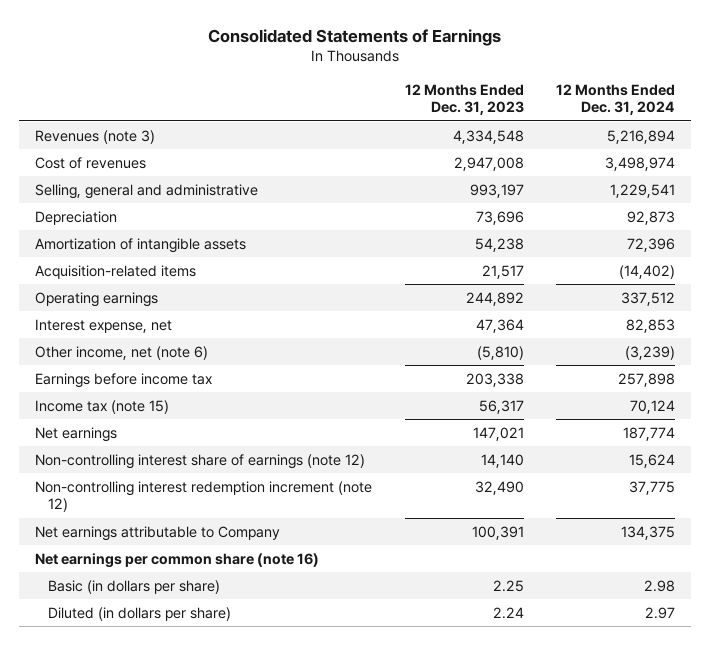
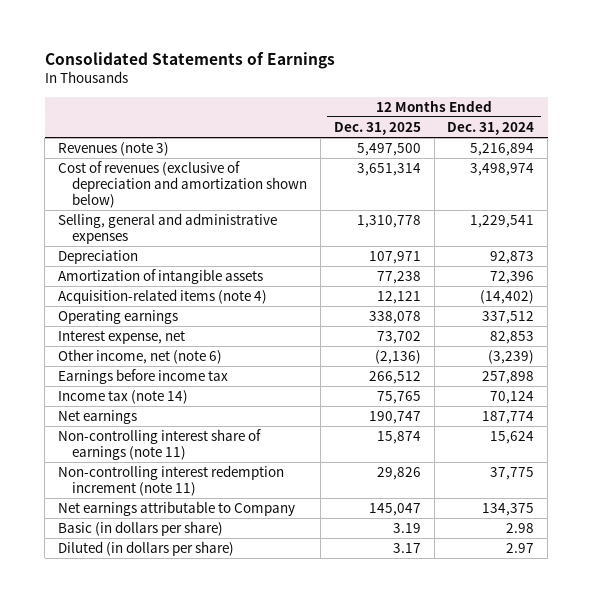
[404,83,524,116] 12 Months Ended Dec. 31, 2023 -> none
none -> [333,121,421,135] Dec. 31, 2025
[35,156,147,169] Cost of revenues -> [58,161,308,208] Cost of revenues (exclusive of depreciation and amortization shown below)
[35,183,259,199] Selling, general and administrative -> [58,213,278,244] Selling, general and administrative expenses
[35,264,197,279] Acquisition-related items -> [58,289,268,305] Acquisition-related items (note 4)
[35,399,170,414] Income tax (note 15) -> [58,390,189,405] Income tax (note 14)
[35,453,366,469] Non-controlling interest share of earnings (note 12) -> [58,429,262,460] Non-controlling interest share of earnings (note 11)
[35,480,373,513] Non-controlling interest redemption increment (note 12) -> [58,465,285,496] Non-controlling interest redemption increment (note 11)
[35,552,320,568] Net earnings per common share (note 16) -> none

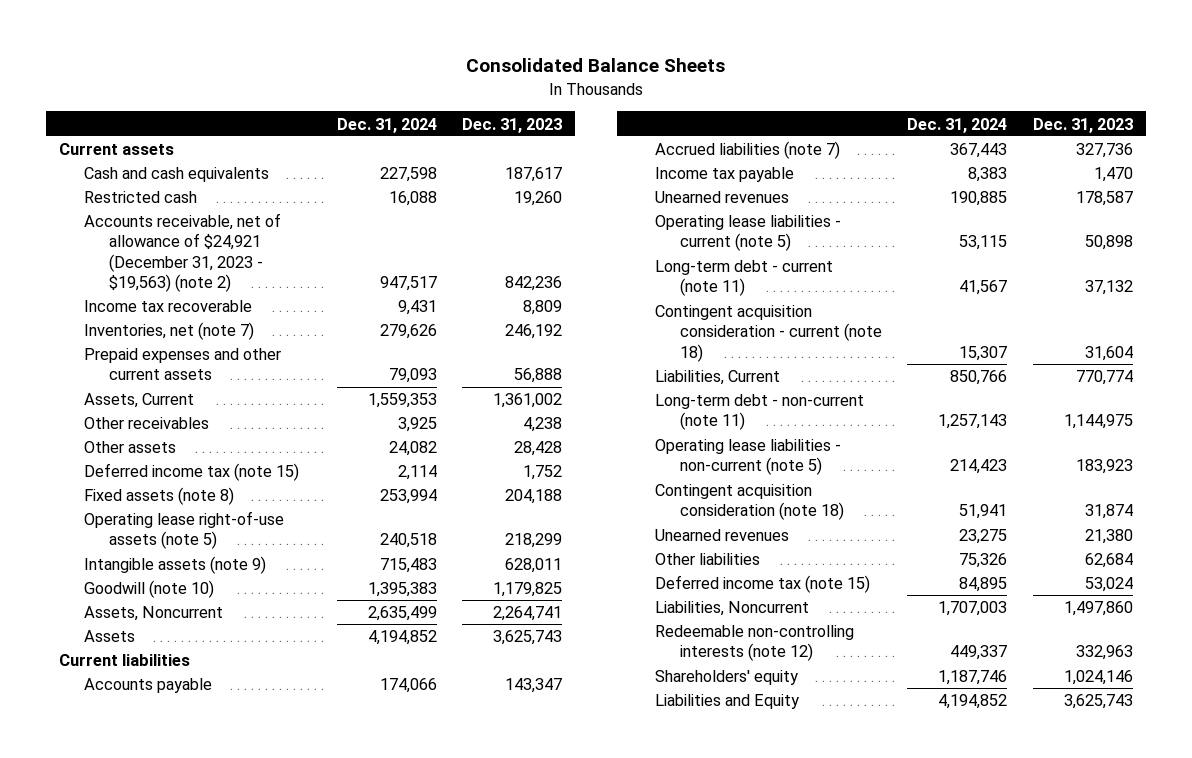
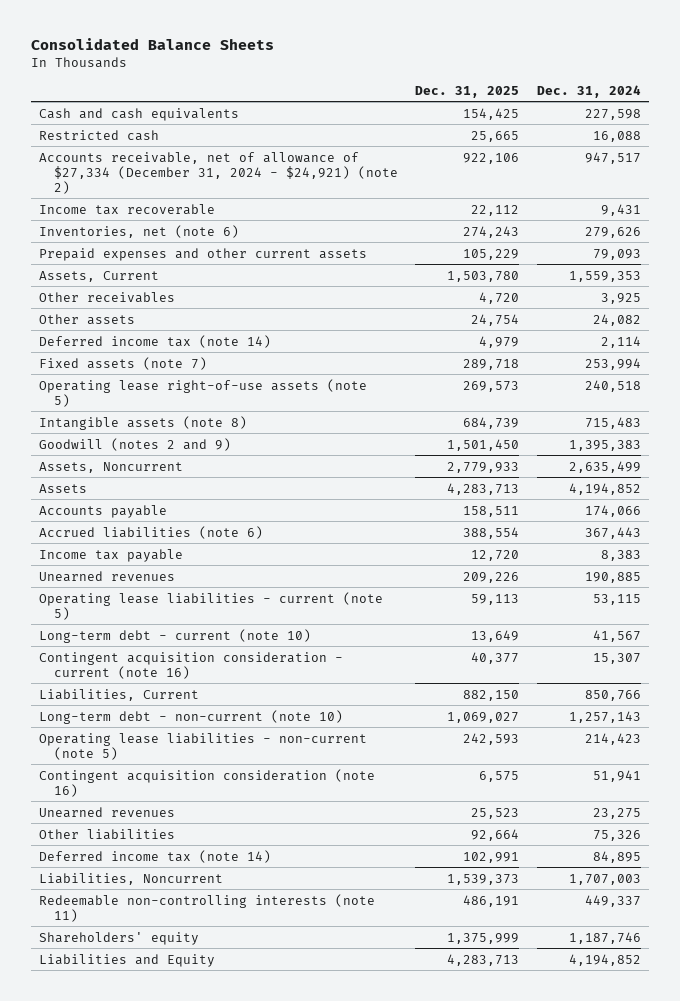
[462,117,563,133] Dec. 31, 2023 -> none
none -> [415,85,520,98] Dec. 31, 2025
[59,143,175,156] Current assets -> none
[84,213,282,292] Accounts receivable, net of allowance of $24,921 (December 31, 2023 - $19,563) (note 2) -> [39,151,399,194] Accounts receivable, net of allowance of $27,334 (December 31, 2024 - $24,921) (note 2)
[84,322,255,341] Inventories, net (note 7) -> [39,224,240,238] Inventories, net (note 6)
[84,463,300,482] Deferred income tax (note 15) -> [39,334,272,348] Deferred income tax (note 14)
[84,487,235,506] Fixed assets (note 8) -> [39,356,208,370] Fixed assets (note 7)
[84,556,267,575] Intangible assets (note 9) -> [39,415,248,430] Intangible assets (note 8)
[84,580,215,599] Goodwill (note 10) -> [39,437,232,451] Goodwill (notes 2 and 9)
[59,654,191,667] Current liabilities -> none
[654,141,840,160] Accrued liabilities (note 7) -> [39,525,264,539] Accrued liabilities (note 6)
[654,260,833,297] Long-term debt - current (note 11) -> [39,628,312,643] Long-term debt - current (note 10)
[654,305,882,362] Contingent acquisition consideration - current (note 18) -> [39,651,344,679] Contingent acquisition consideration - current (note 16)
[654,394,864,431] Long-term debt - non-current (note 11) -> [39,709,344,724] Long-term debt - non-current (note 10)
[654,484,844,521] Contingent acquisition consideration (note 18) -> [39,768,376,797] Contingent acquisition consideration (note 16)
[654,575,870,594] Deferred income tax (note 15) -> [39,849,272,863] Deferred income tax (note 14)
[654,625,854,662] Redeemable non-controlling interests (note 12) -> [39,893,376,922] Redeemable non-controlling interests (note 11)

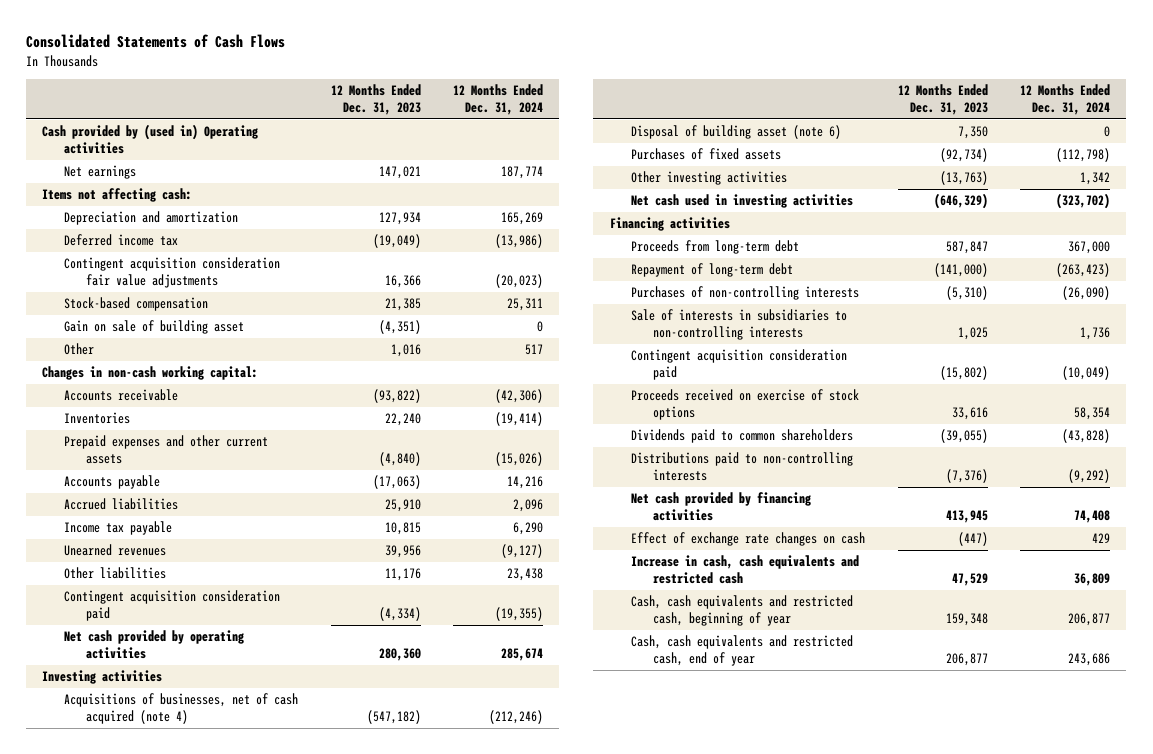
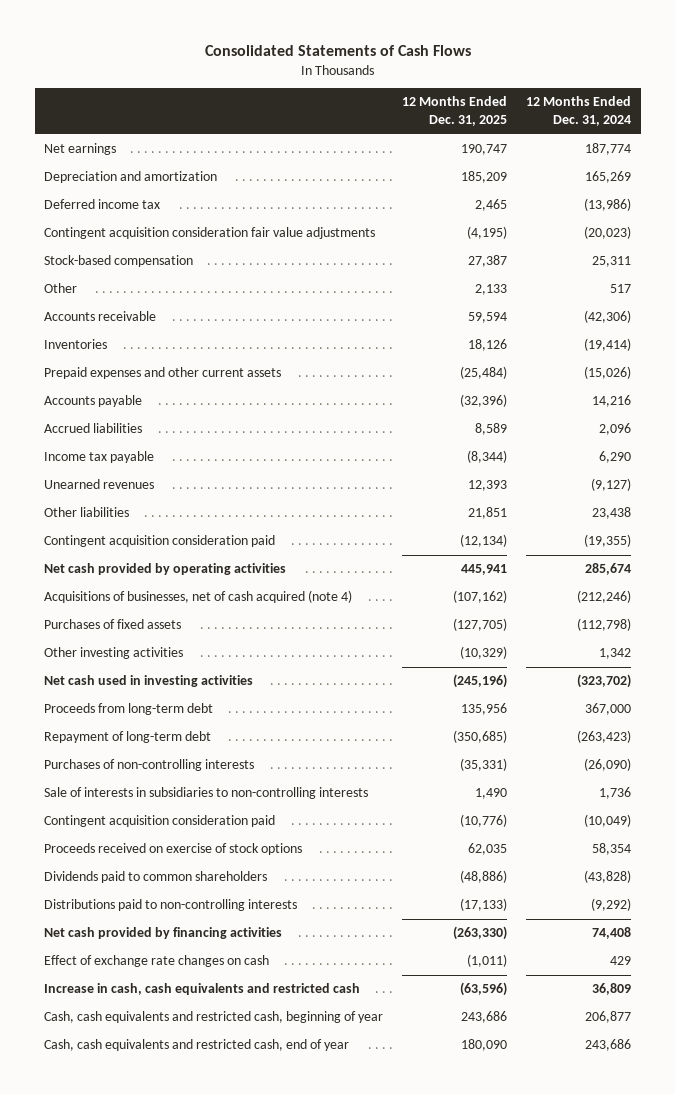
[330,84,421,116] 12 Months Ended Dec. 31, 2023 -> none
none -> [402,96,508,127] 12 Months Ended Dec. 31, 2025
[42,124,259,155] Cash provided by (used in) Operating activities -> none
[42,188,193,203] Items not affecting cash: -> none
[64,320,245,335] Gain on sale of building asset -> none
[42,366,259,381] Changes in non-cash working capital: -> none
[42,670,163,685] Investing activities -> none
[631,125,842,140] Disposal of building asset (note 6) -> none
[609,217,730,232] Financing activities -> none

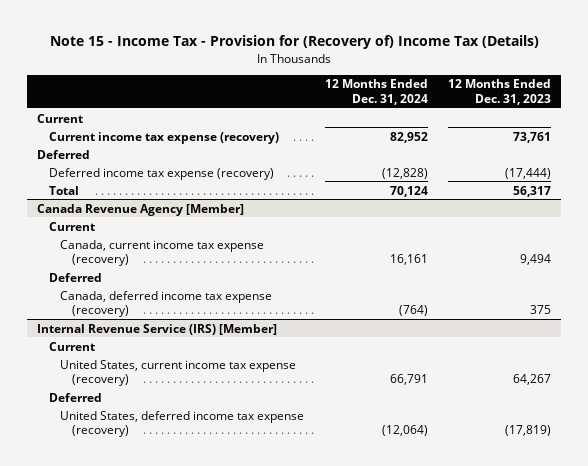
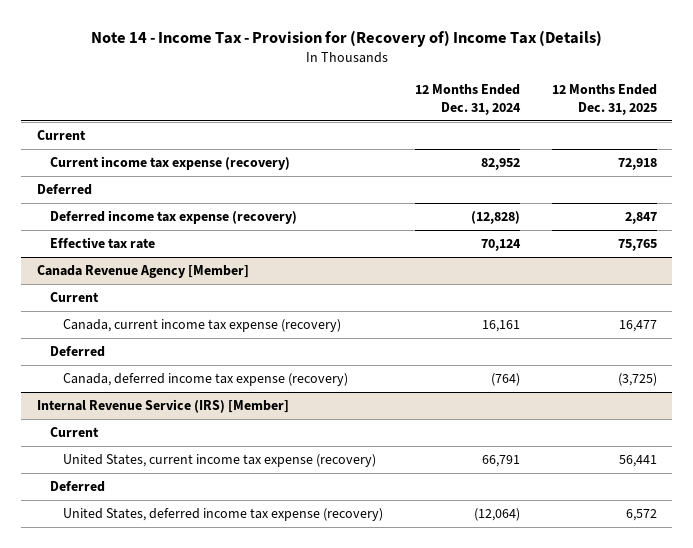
[49,35,539,50] Note 15 - Income Tax - Provision for (Recovery of) Income Tax (Details) -> [90,29,602,47] Note 14 - Income Tax - Provision for (Recovery of) Income Tax (Details)
[447,79,551,105] 12 Months Ended Dec. 31, 2023 -> none
none -> [551,84,657,116] 12 Months Ended Dec. 31, 2025
[48,185,79,195] Total -> [49,236,155,249] Effective tax rate

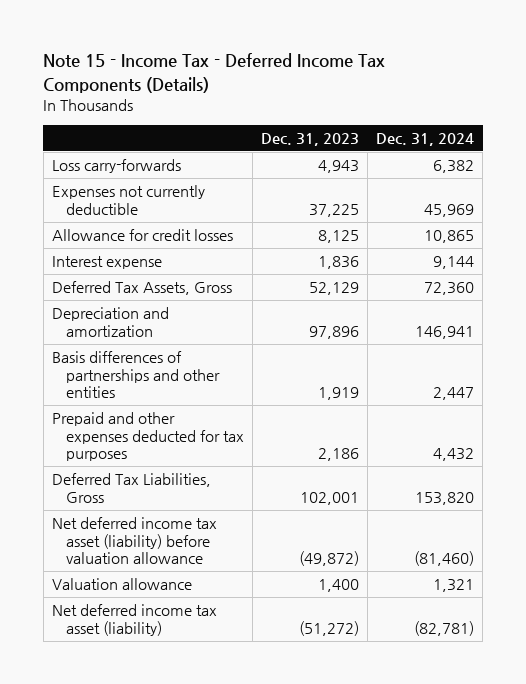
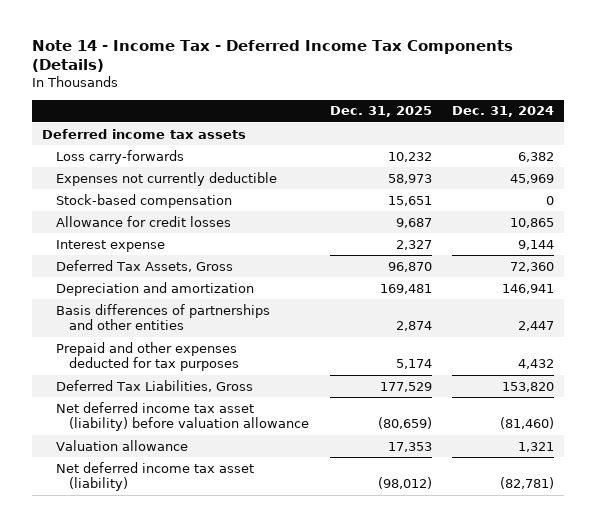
[43,53,386,93] Note 15 - Income Tax - Deferred Income Tax Components (Details) -> [31,39,513,73] Note 14 - Income Tax - Deferred Income Tax Components (Details)
[260,132,359,146] Dec. 31, 2023 -> none
none -> [329,106,432,118] Dec. 31, 2025
none -> [41,128,246,139] Deferred income tax assets
none -> [55,193,232,208] Stock-based compensation

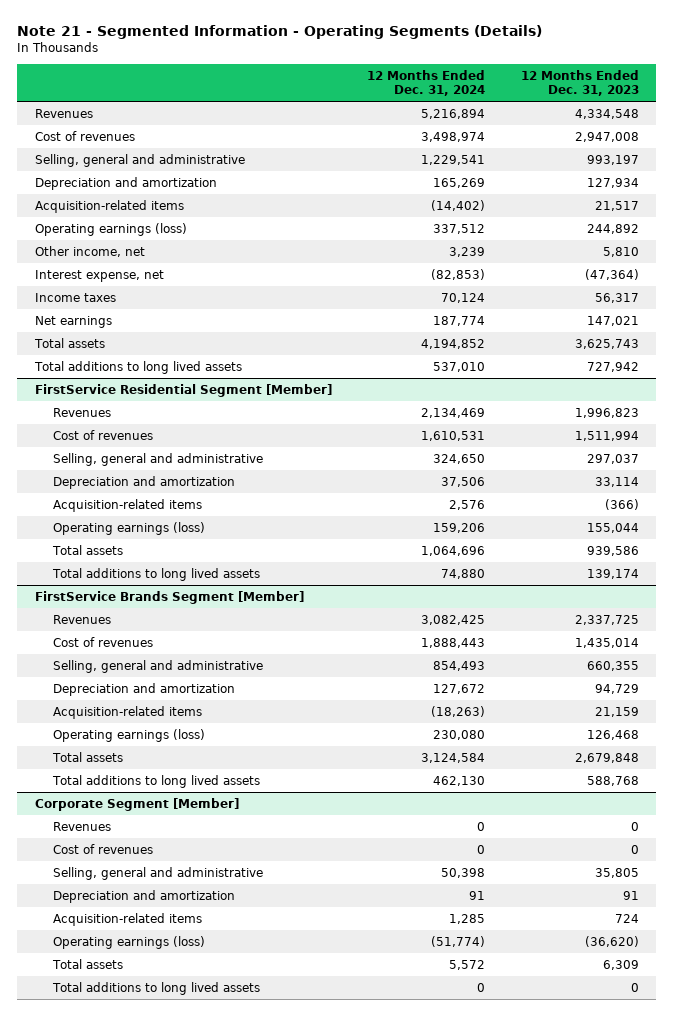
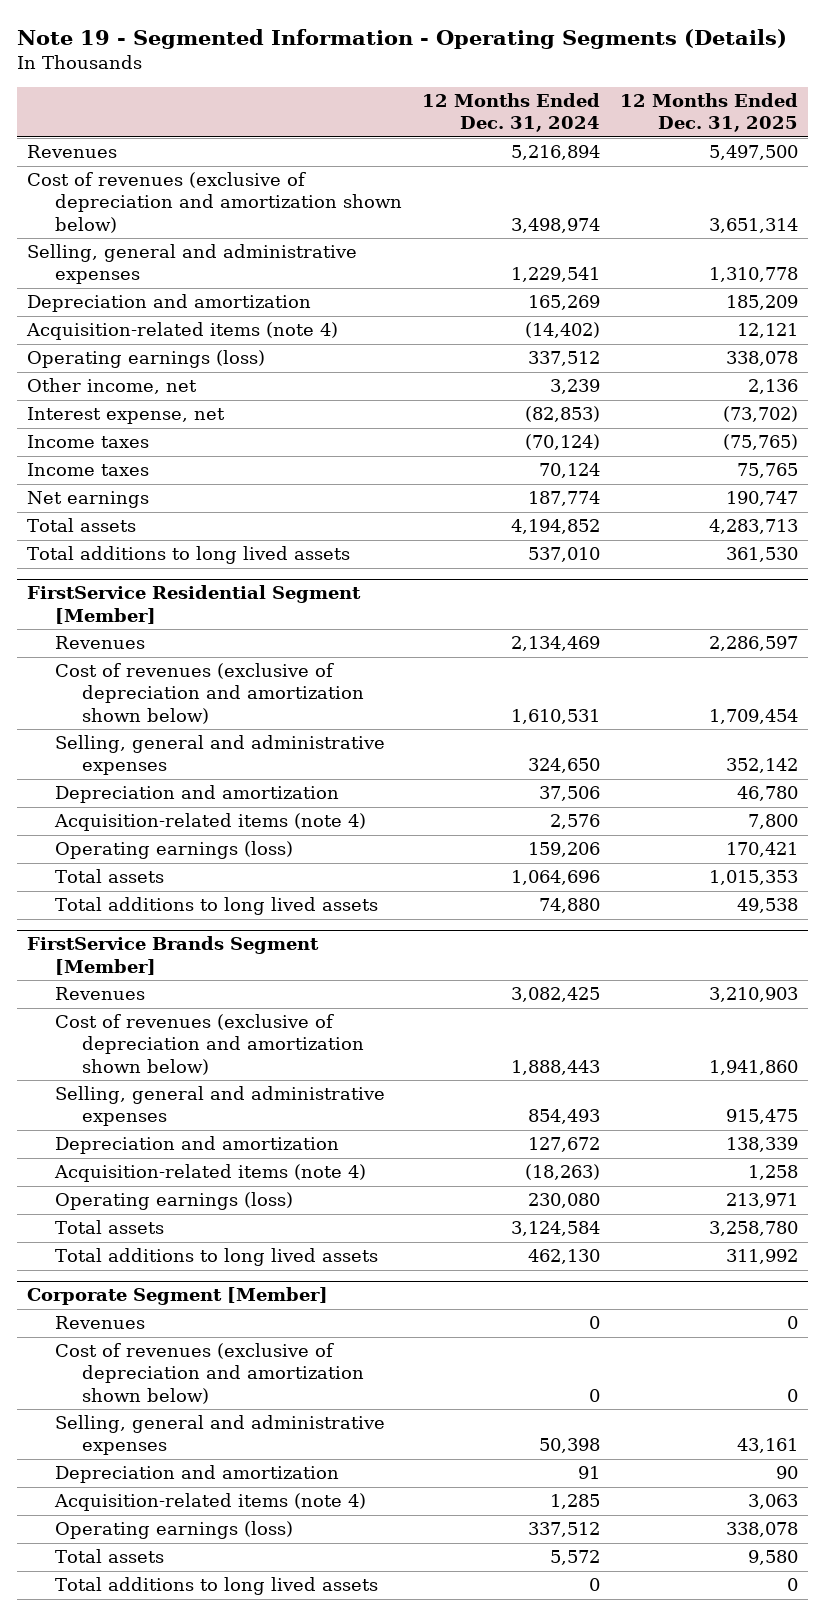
[17,24,543,39] Note 21 - Segmented Information - Operating Segments (Details) -> [16,28,787,49] Note 19 - Segmented Information - Operating Segments (Details)
[520,69,639,97] 12 Months Ended Dec. 31, 2023 -> none
none -> [620,93,799,133] 12 Months Ended Dec. 31, 2025
[34,130,135,141] Cost of revenues -> [26,172,402,233] Cost of revenues (exclusive of depreciation and amortization shown below)
[34,153,245,167] Selling, general and administrative -> [26,244,357,285] Selling, general and administrative expenses
[34,199,184,213] Acquisition-related items -> [25,322,338,341] Acquisition-related items (note 4)
none -> [26,435,149,449] Income taxes
[53,429,154,440] Cost of revenues -> [54,663,365,724] Cost of revenues (exclusive of depreciation and amortization shown below)
[53,452,264,466] Selling, general and administrative -> [54,735,385,776] Selling, general and administrative expenses
[53,498,203,512] Acquisition-related items -> [53,813,366,832] Acquisition-related items (note 4)
[53,636,154,647] Cost of revenues -> [54,1014,365,1075] Cost of revenues (exclusive of depreciation and amortization shown below)
[53,659,264,673] Selling, general and administrative -> [54,1086,385,1127] Selling, general and administrative expenses
[53,705,203,719] Acquisition-related items -> [53,1164,366,1183] Acquisition-related items (note 4)
[53,843,154,854] Cost of revenues -> [54,1343,365,1404] Cost of revenues (exclusive of depreciation and amortization shown below)
[53,866,264,880] Selling, general and administrative -> [54,1415,385,1456] Selling, general and administrative expenses
[53,912,203,926] Acquisition-related items -> [53,1493,366,1512] Acquisition-related items (note 4)
[431,935,486,947] (51,774) -> [527,1522,600,1538] 337,512

